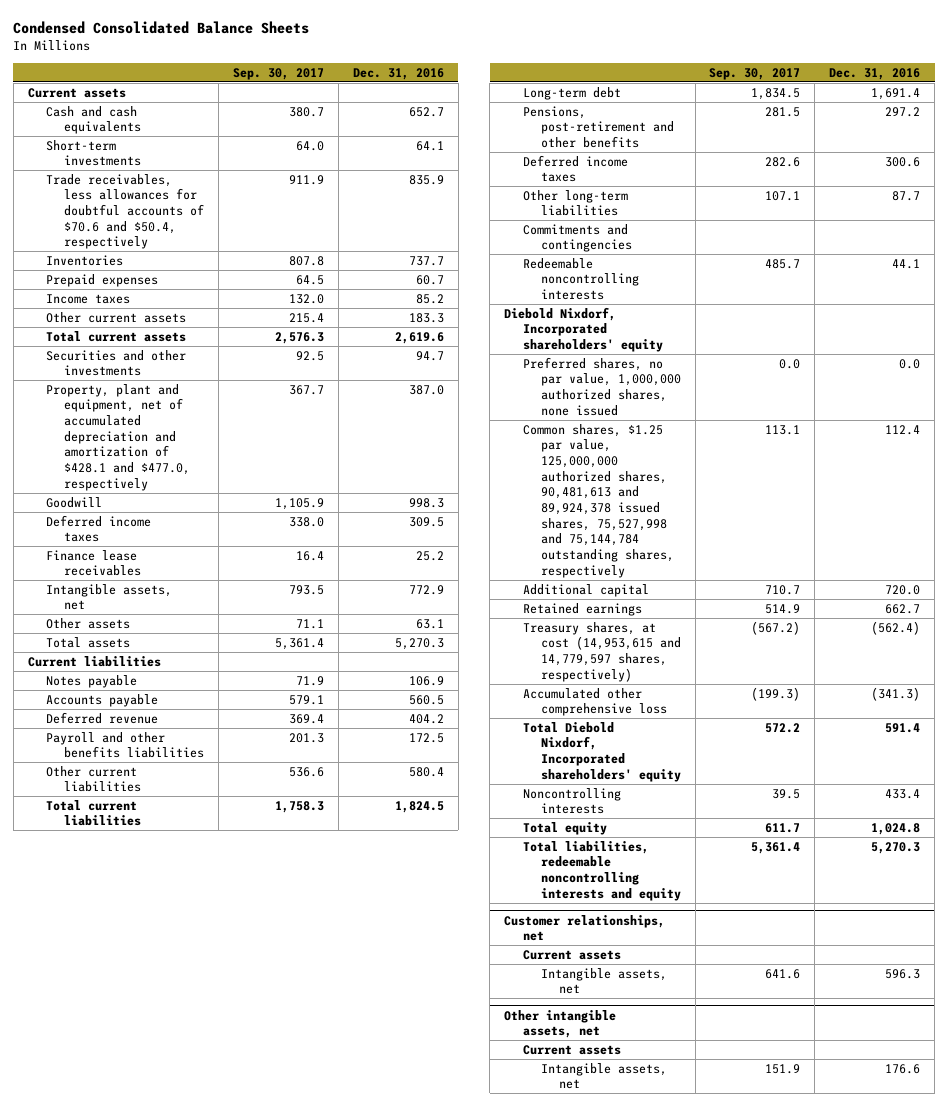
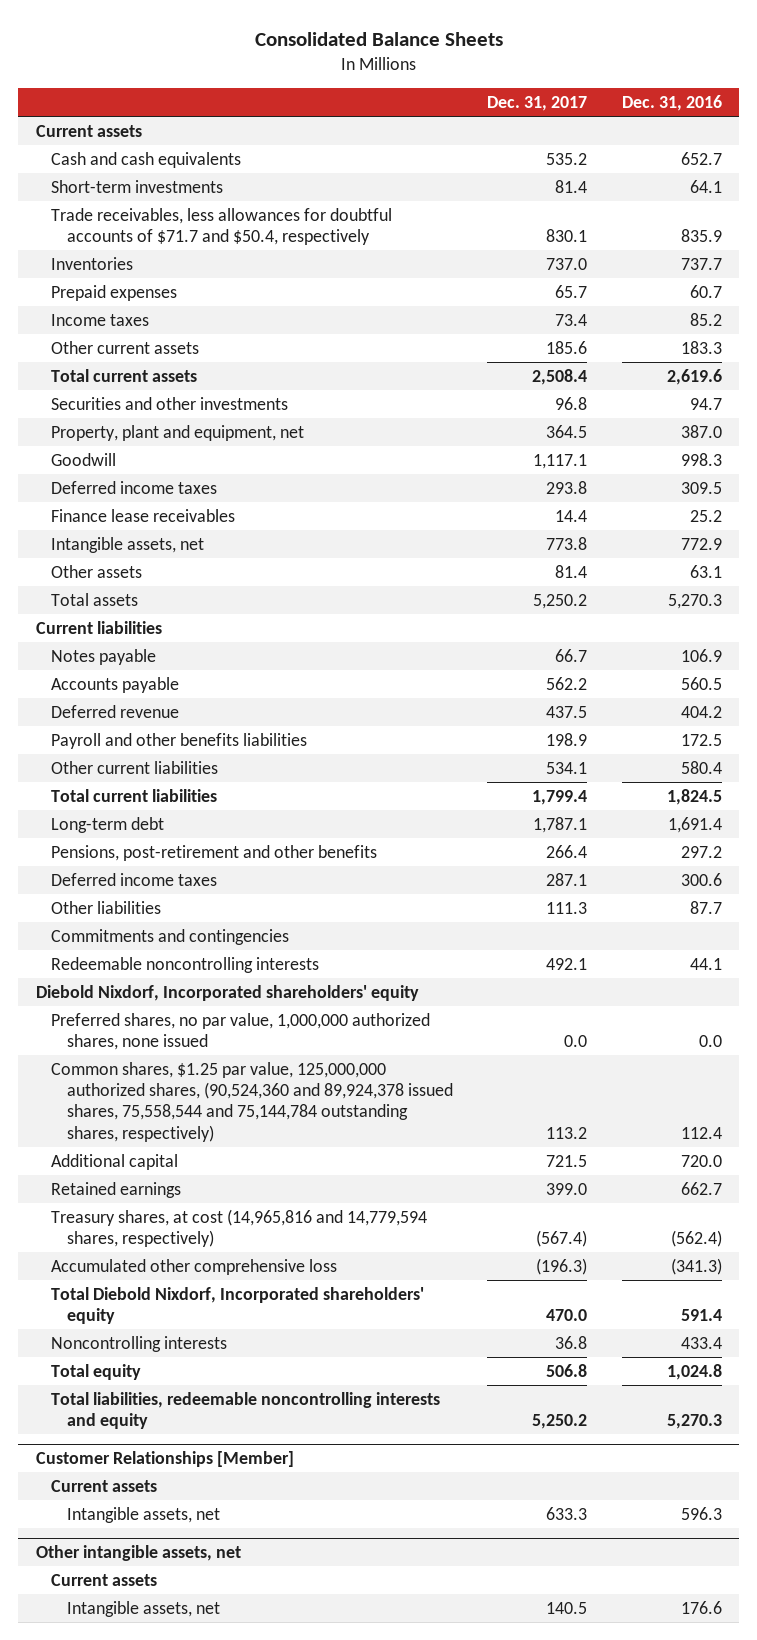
[13,21,310,35] Condensed Consolidated Balance Sheets -> [254,32,503,47] Consolidated Balance Sheets
[232,67,324,80] Sep. 30, 2017 -> none
none -> [487,96,588,112] Dec. 31, 2017
[45,173,204,250] Trade receivables, less allowances for doubtful accounts of $70.6 and $50.4, respectively -> [51,207,393,246] Trade receivables, less allowances for doubtful accounts of $71.7 and $50.4, respectively
[45,383,190,491] Property, plant and equipment, net of accumulated depreciation and amortization of $428.1 and $477.0, respectively -> [51,424,305,441] Property, plant and equipment, net
[522,189,628,217] Other long-term liabilities -> [51,900,162,914] Other liabilities
[522,423,674,578] Common shares, $1.25 par value, 125,000,000 authorized shares, 90,481,613 and 89,924,378 issued shares, 75,527,998 and 75,144,784 outstanding shares, respectively -> [51,1061,453,1142] Common shares, $1.25 par value, 125,000,000 authorized shares, (90,524,360 and 89,924,378 issued shares, 75,558,544 and 75,144,784 outstanding shares, respectively)
[522,621,681,682] Treasury shares, at cost (14,953,615 and 14,779,597 shares, respectively) -> [51,1208,428,1248] Treasury shares, at cost (14,965,816 and 14,779,594 shares, respectively)
[504,914,666,942] Customer relationships, net -> [35,1451,294,1468] Customer Relationships [Member]

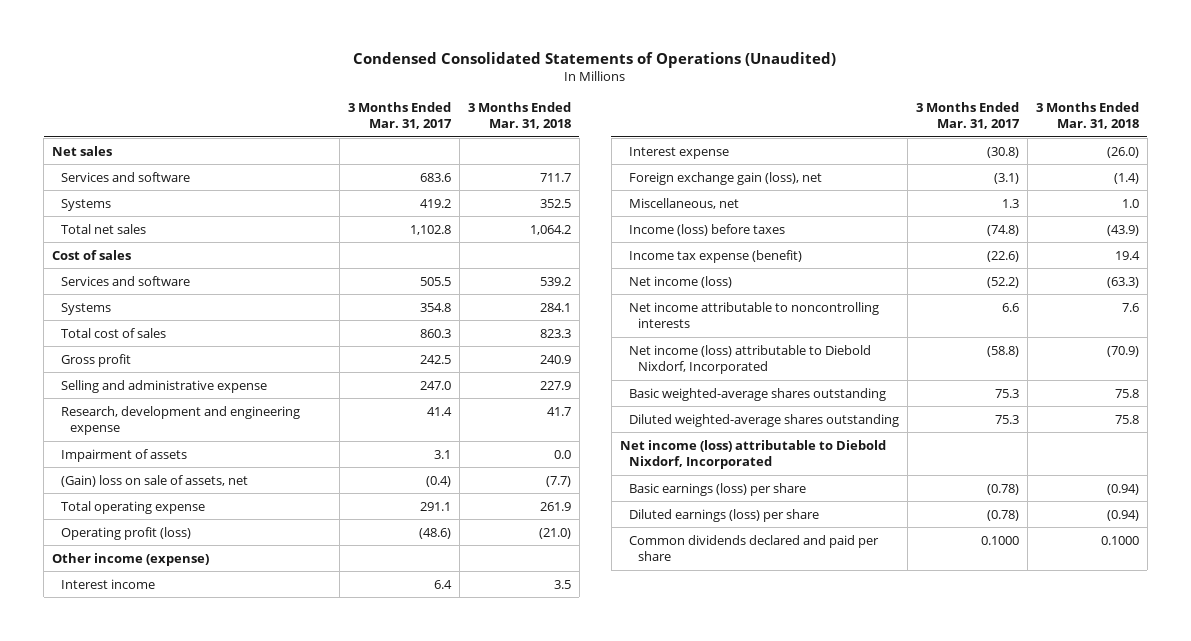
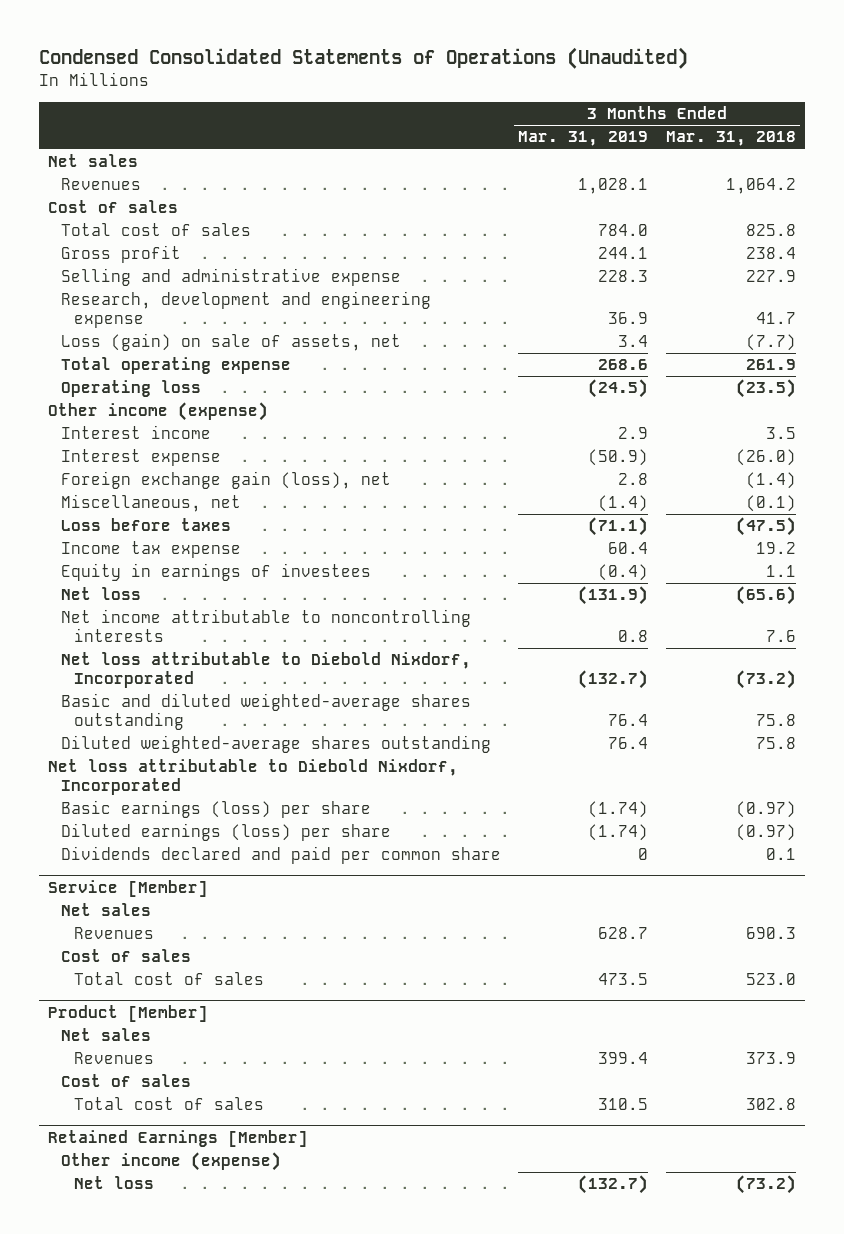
[347,101,452,129] 3 Months Ended Mar. 31, 2017 -> none
none -> [518,131,649,147] Mar. 31, 2019
[61,171,191,182] Services and software -> none
[61,198,112,211] Systems -> none
[61,223,147,234] Total net sales -> [60,178,141,191] Revenues
[61,275,191,286] Services and software -> none
[61,302,112,315] Systems -> none
[539,328,571,338] 823.3 -> [745,224,796,237] 825.8
[539,354,571,364] 240.9 -> [745,247,796,260] 238.4
[61,448,188,462] Impairment of assets -> none
[61,474,249,487] (Gain) loss on sale of assets, net -> [60,333,401,352] Loss (gain) on sale of assets, net
[61,526,192,540] Operating profit (loss) -> [60,380,201,398] Operating loss
[538,527,571,539] (21.0) -> [735,379,796,399] (23.5)
[1121,198,1139,208] 1.0 -> [745,495,796,513] (0.1)
[628,223,785,236] Income (loss) before taxes -> [60,518,231,532] Loss before taxes
[1106,224,1139,236] (43.9) -> [735,517,796,537] (47.5)
[628,249,802,263] Income tax expense (benefit) -> [60,541,241,559] Income tax expense
[1114,250,1140,260] 19.4 -> [755,542,796,555] 19.2
none -> [60,563,371,582] Equity in earnings of investees
[628,275,732,288] Net income (loss) -> [60,587,141,601] Net loss
[1106,276,1139,288] (63.3) -> [735,586,796,606] (65.6)
[628,344,871,375] Net income (loss) attributable to Diebold Nixdorf, Incorporated -> [60,652,471,688] Net loss attributable to Diebold Nixdorf, Incorporated
[1106,345,1139,357] (70.9) -> [735,669,796,689] (73.2)
[628,387,886,401] Basic weighted-average shares outstanding -> [60,693,471,730] Basic and diluted weighted-average shares outstanding
[619,439,886,470] Net income (loss) attributable to Diebold Nixdorf, Incorporated -> [47,759,458,795] Net loss attributable to Diebold Nixdorf, Incorporated
[1106,483,1139,495] (0.94) -> [735,801,796,819] (0.97)
[1106,509,1139,521] (0.94) -> [735,824,796,842] (0.97)
[628,534,879,562] Common dividends declared and paid per share -> [60,846,501,865] Dividends declared and paid per common share
[1100,535,1139,545] 0.1000 -> [765,848,796,861] 0.1
none -> [47,879,208,897] Service [Member]
none -> [60,903,151,917] Net sales
none -> [73,927,154,940] Revenues
none -> [60,949,191,963] Cost of sales
none -> [73,972,264,986] Total cost of sales
none -> [47,1004,208,1022] Product [Member]
none -> [60,1028,151,1042] Net sales
none -> [73,1052,154,1065] Revenues
none -> [60,1074,191,1088] Cost of sales
none -> [73,1097,264,1111] Total cost of sales
none -> [47,1129,308,1147] Retained Earnings [Member]
none -> [60,1152,281,1172] Other income (expense)
none -> [73,1176,154,1190] Net loss

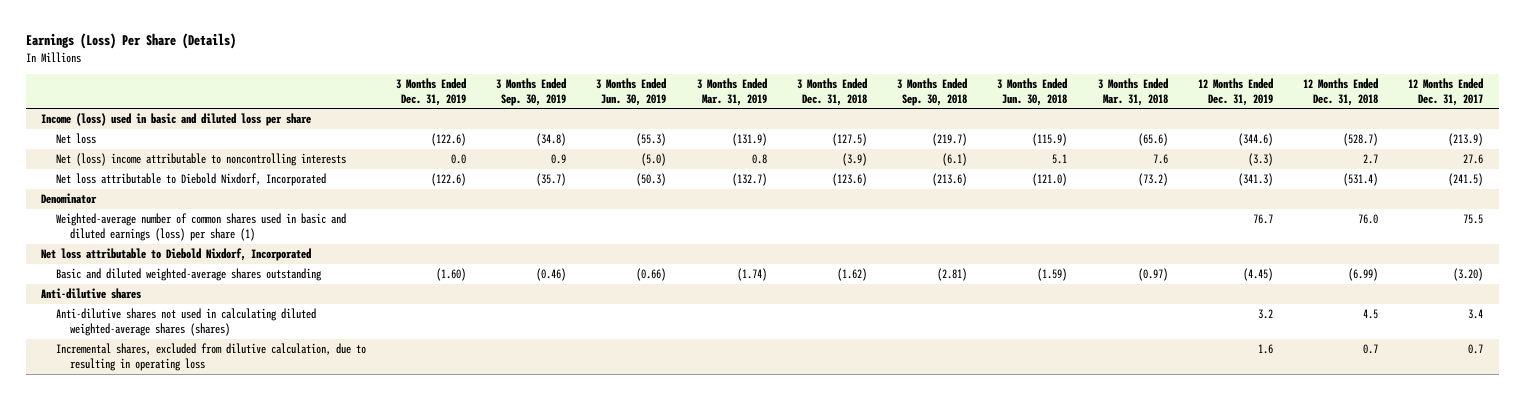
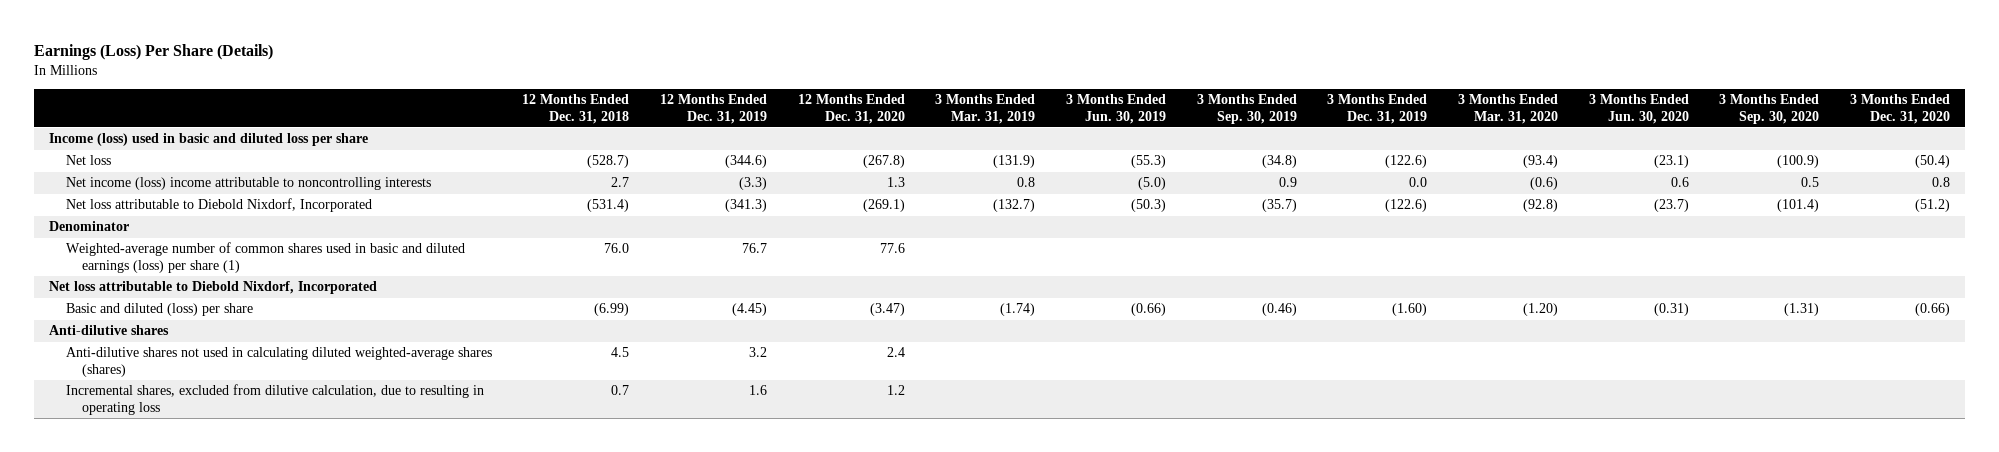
[796,77,867,106] 3 Months Ended Dec. 31, 2018 -> none
[897,77,968,106] 3 Months Ended Sep. 30, 2018 -> none
[997,77,1068,106] 3 Months Ended Jun. 30, 2018 -> none
[1097,77,1168,106] 3 Months Ended Mar. 31, 2018 -> none
[1408,77,1484,106] 12 Months Ended Dec. 31, 2017 -> none
none -> [797,93,905,124] 12 Months Ended Dec. 31, 2020
none -> [1458,93,1559,124] 3 Months Ended Mar. 31, 2020
none -> [1588,93,1689,124] 3 Months Ended Jun. 30, 2020
none -> [1719,93,1820,124] 3 Months Ended Sep. 30, 2020
none -> [1850,93,1951,124] 3 Months Ended Dec. 31, 2020
[55,153,346,167] Net (loss) income attributable to noncontrolling interests -> [65,177,431,191] Net income (loss) income attributable to noncontrolling interests
[55,268,322,282] Basic and diluted weighted-average shares outstanding -> [65,303,253,317] Basic and diluted (loss) per share

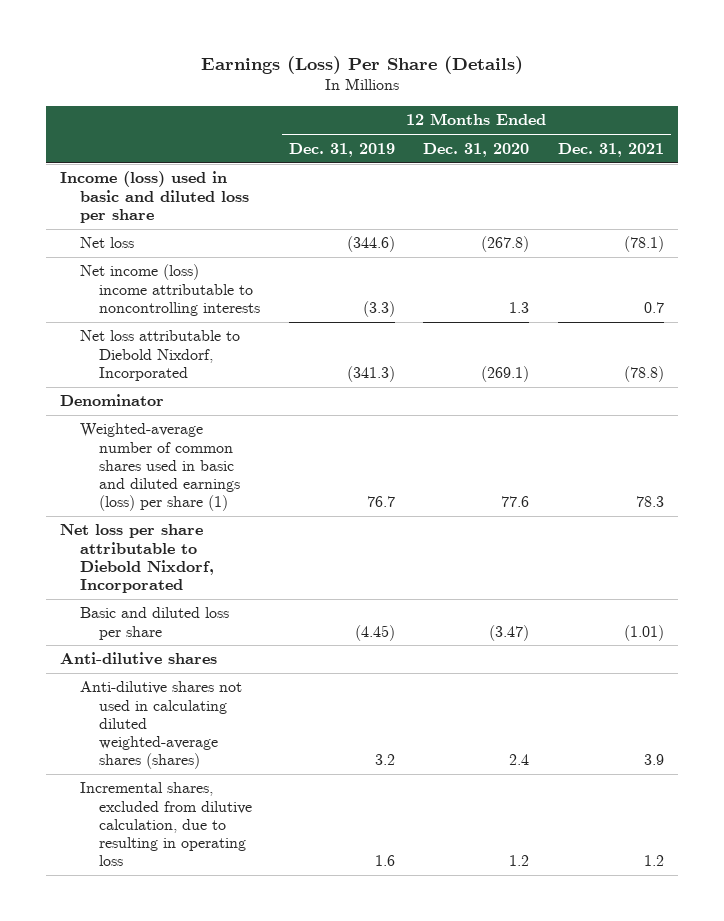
[522,93,630,124] 12 Months Ended Dec. 31, 2018 -> none
[935,93,1036,124] 3 Months Ended Mar. 31, 2019 -> none
[1066,93,1167,124] 3 Months Ended Jun. 30, 2019 -> none
[1196,93,1297,124] 3 Months Ended Sep. 30, 2019 -> none
[1327,93,1428,124] 3 Months Ended Dec. 31, 2019 -> none
[1458,93,1559,124] 3 Months Ended Mar. 31, 2020 -> none
[1588,93,1689,124] 3 Months Ended Jun. 30, 2020 -> none
[1719,93,1820,124] 3 Months Ended Sep. 30, 2020 -> none
[1850,93,1951,124] 3 Months Ended Dec. 31, 2020 -> none
none -> [557,142,664,157] Dec. 31, 2021
[49,281,378,295] Net loss attributable to Diebold Nixdorf, Incorporated -> [59,524,214,593] Net loss per share attributable to Diebold Nixdorf, Incorporated
[65,303,253,317] Basic and diluted (loss) per share -> [79,607,229,640] Basic and diluted loss per share

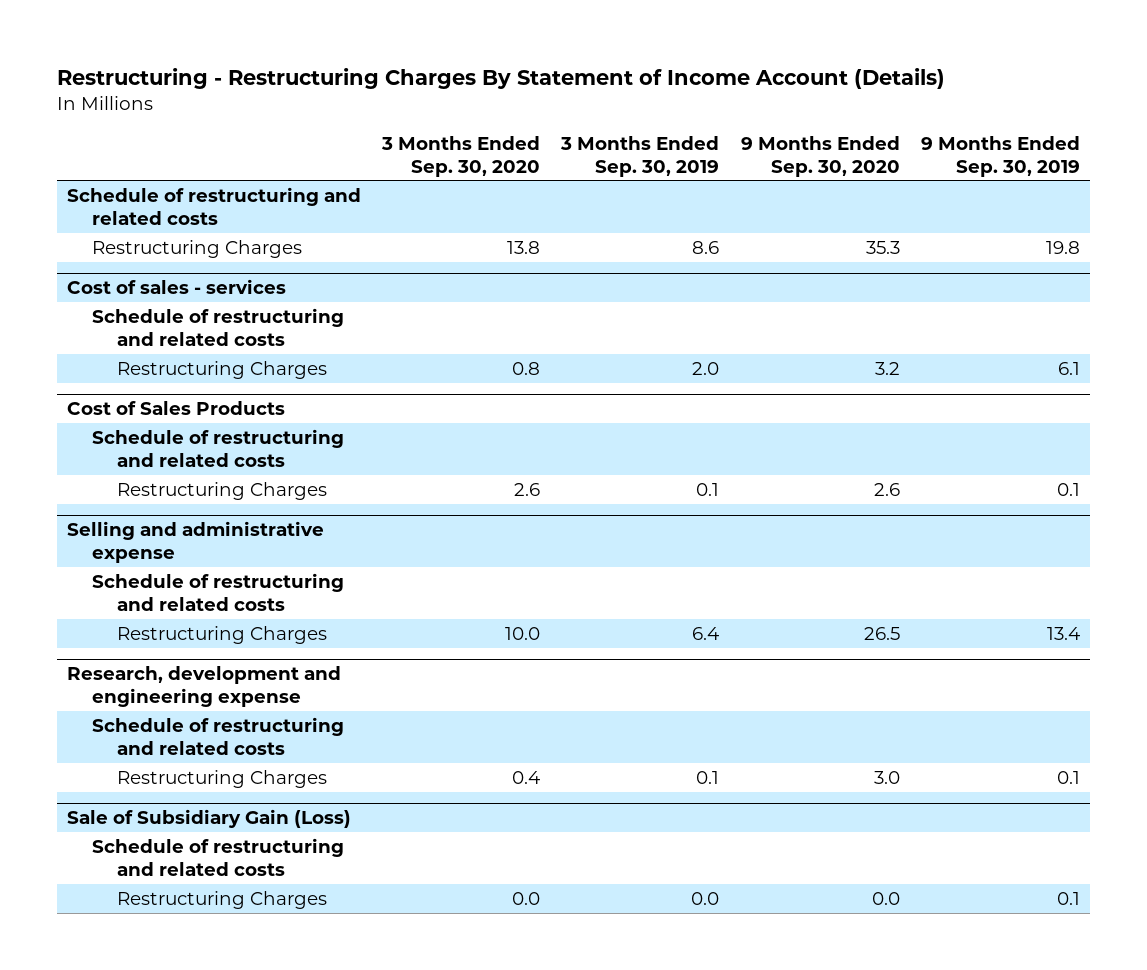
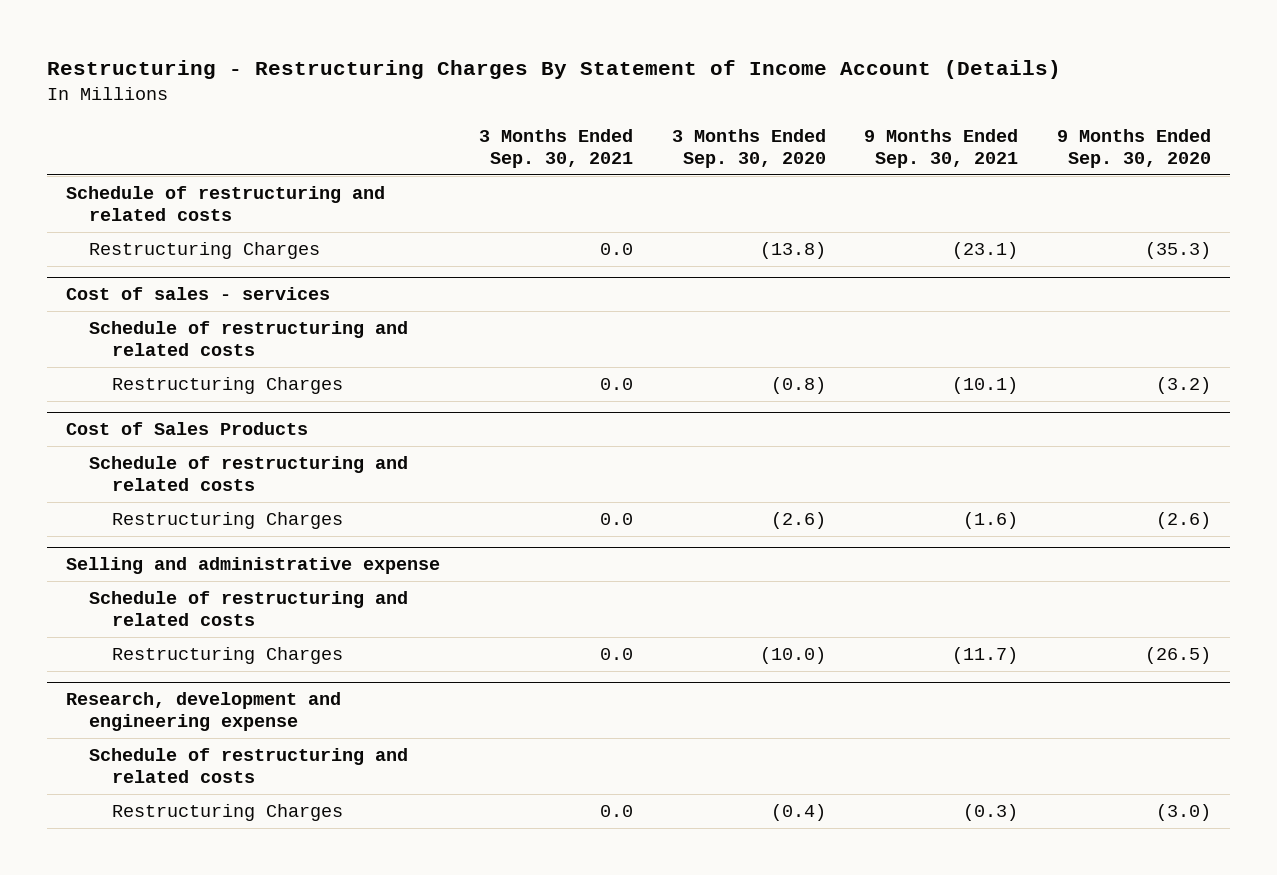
[560,135,720,177] 3 Months Ended Sep. 30, 2019 -> none
[920,135,1080,177] 9 Months Ended Sep. 30, 2019 -> none
none -> [478,128,633,168] 3 Months Ended Sep. 30, 2021
none -> [864,128,1019,168] 9 Months Ended Sep. 30, 2021
[507,240,541,254] 13.8 -> [759,242,826,260] (13.8)
[865,240,900,254] 35.3 -> [1144,242,1211,260] (35.3)
[512,361,541,375] 0.8 -> [770,377,826,395] (0.8)
[874,361,900,375] 3.2 -> [1155,377,1211,395] (3.2)
[514,482,541,496] 2.6 -> [770,512,826,530] (2.6)
[873,482,900,496] 2.6 -> [1155,512,1211,530] (2.6)
[505,626,541,640] 10.0 -> [759,647,826,665] (10.0)
[863,626,900,640] 26.5 -> [1144,647,1211,665] (26.5)
[67,809,352,829] Sale of Subsidiary Gain (Loss) -> none
[92,837,345,876] Schedule of restructuring and related costs -> none
[116,890,327,909] Restructuring Charges -> none
[512,770,541,784] 0.4 -> [770,804,826,822] (0.4)
[873,770,900,784] 3.0 -> [1155,804,1211,822] (3.0)

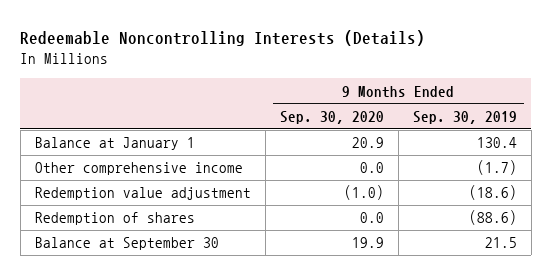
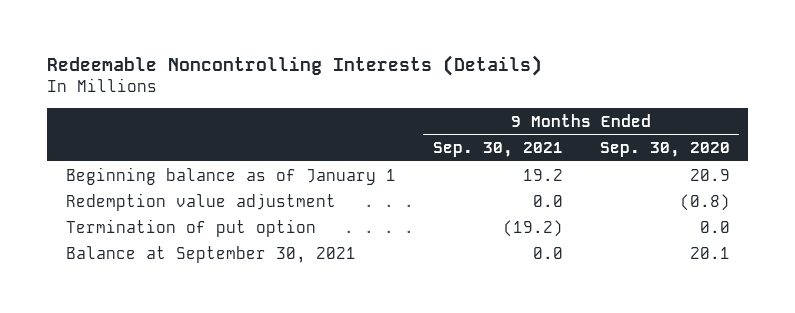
[412,110,517,124] Sep. 30, 2019 -> none
none -> [432,142,563,158] Sep. 30, 2021
[34,162,243,176] Other comprehensive income -> none
[34,137,195,151] Balance at January 1 -> [65,166,396,185] Beginning balance as of January 1
[343,185,384,201] (1.0) -> [679,193,730,211] (0.8)
[34,212,195,226] Redemption of shares -> [65,218,316,237] Termination of put option
[34,237,219,251] Balance at September 30 -> [65,245,356,263] Balance at September 30, 2021
[351,237,384,249] 19.9 -> [689,246,730,259] 20.1

